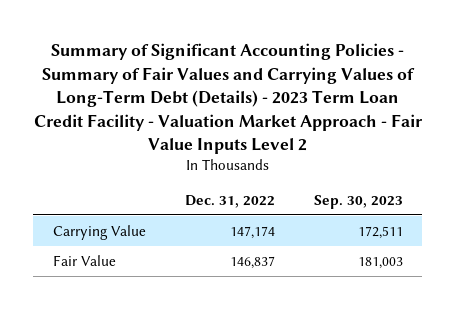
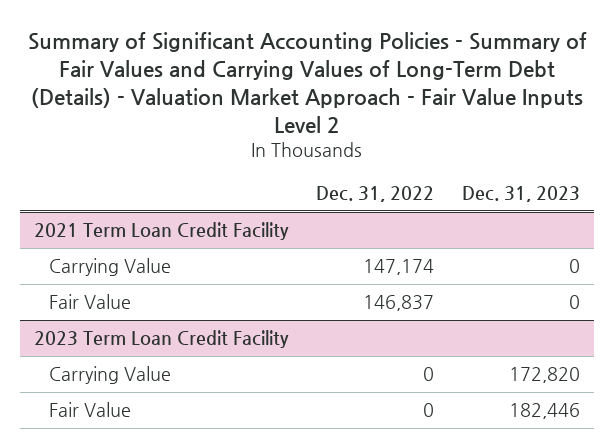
[33,43,423,154] Summary of Significant Accounting Policies - Summary of Fair Values and Carrying Values of Long-Term Debt (Details) - 2023 Term Loan Credit Facility - Valuation Market Approach - Fair Value Inputs Level 2 -> [28,31,588,134] Summary of Significant Accounting Policies - Summary of Fair Values and Carrying Values of Long-Term Debt (Details) - Valuation Market Approach - Fair Value Inputs Level 2
[313,194,403,209] Sep. 30, 2023 -> none
none -> [462,185,581,202] Dec. 31, 2023
none -> [33,222,289,241] 2021 Term Loan Credit Facility
none -> [33,330,289,349] 2023 Term Loan Credit Facility
none -> [49,366,172,385] Carrying Value
none -> [49,402,132,418] Fair Value

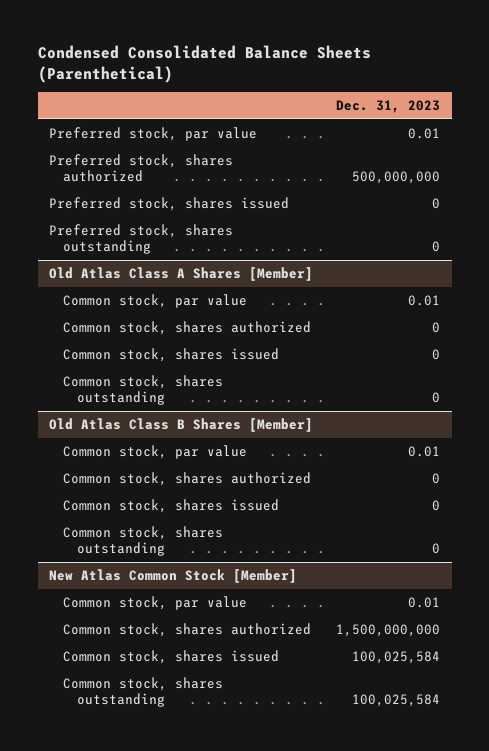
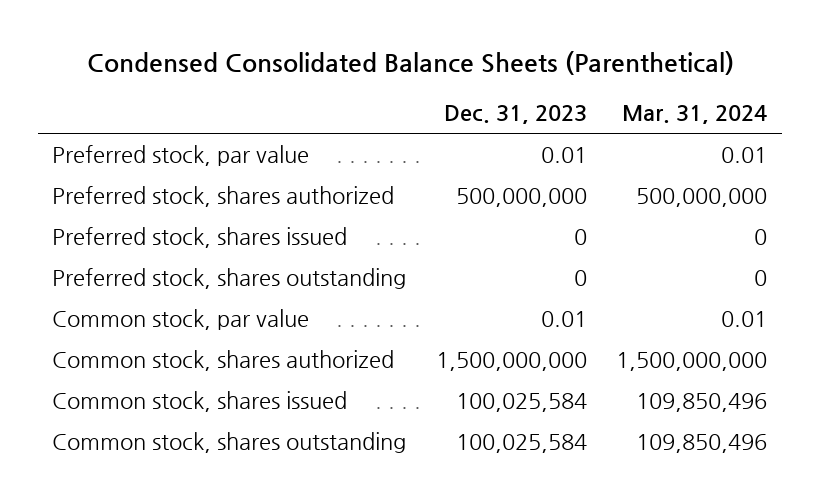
none -> [621,105,767,125] Mar. 31, 2024
[49,267,314,282] Old Atlas Class A Shares [Member] -> none
[63,321,312,336] Common stock, shares authorized -> none
[63,348,280,363] Common stock, shares issued -> none
[63,375,224,406] Common stock, shares outstanding -> none
[49,418,314,433] Old Atlas Class B Shares [Member] -> none
[63,445,248,460] Common stock, par value -> none
[63,472,312,487] Common stock, shares authorized -> none
[63,499,280,514] Common stock, shares issued -> none
[63,526,224,557] Common stock, shares outstanding -> none
[49,569,298,584] New Atlas Common Stock [Member] -> none
[63,596,248,611] Common stock, par value -> none

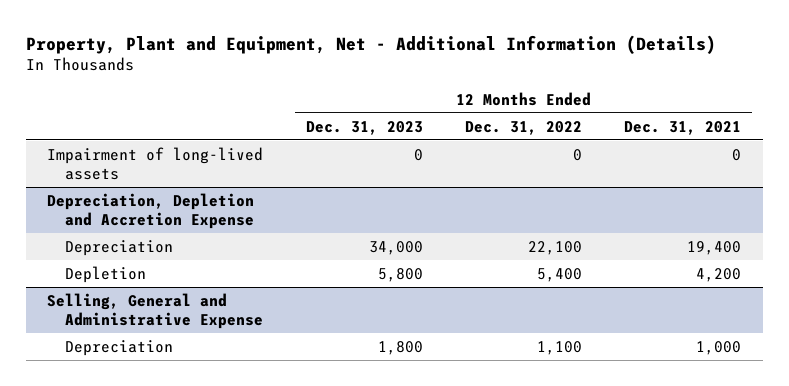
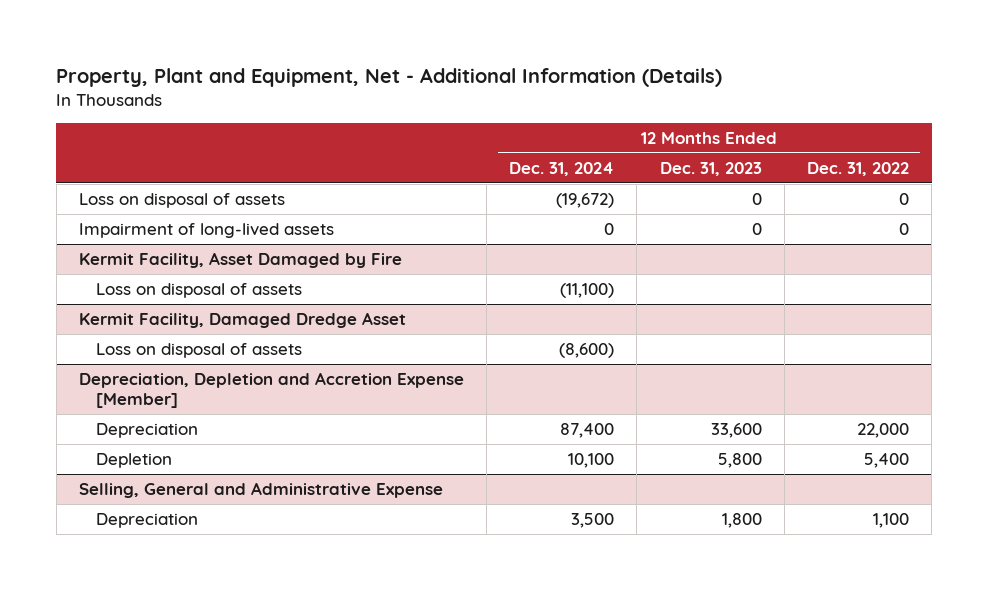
[624,120,742,135] Dec. 31, 2021 -> none
none -> [509,161,615,176] Dec. 31, 2024
none -> [78,193,285,209] Loss on disposal of assets
none -> [78,252,402,269] Kermit Facility, Asset Damaged by Fire
none -> [96,283,303,299] Loss on disposal of assets
none -> [78,312,406,329] Kermit Facility, Damaged Dredge Asset
none -> [96,343,303,359] Loss on disposal of assets
[47,192,255,229] Depreciation, Depletion and Accretion Expense -> [78,372,464,409] Depreciation, Depletion and Accretion Expense [Member]
[368,240,423,255] 34,000 -> [710,423,762,439] 33,600
[528,240,583,255] 22,100 -> [857,423,910,439] 22,000

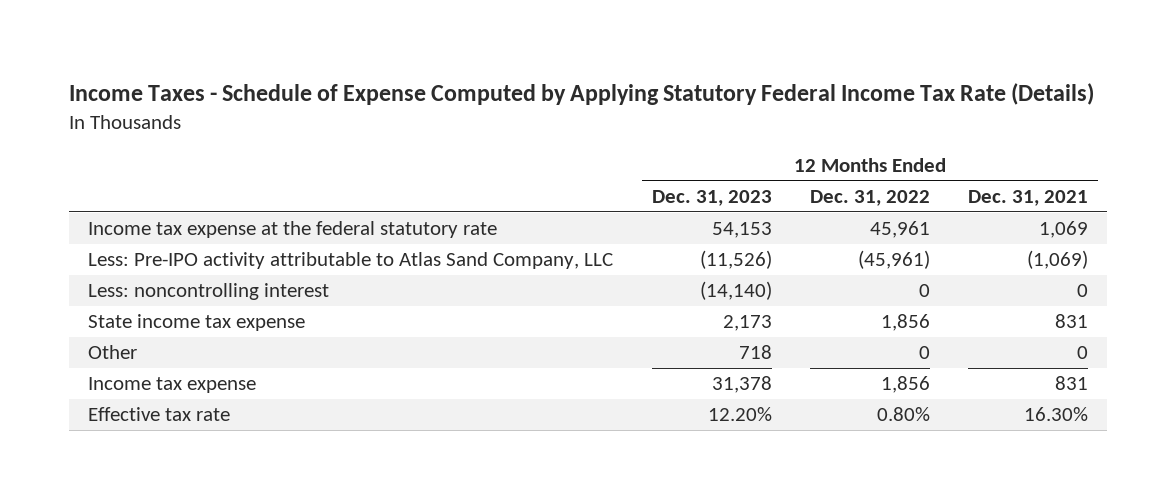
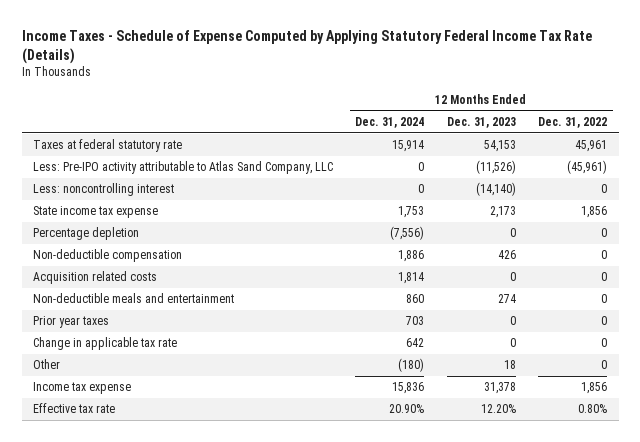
[968,189,1089,206] Dec. 31, 2021 -> none
none -> [355,116,425,128] Dec. 31, 2024
[88,221,498,239] Income tax expense at the federal statutory rate -> [32,139,182,153] Taxes at federal statutory rate
none -> [32,227,139,241] Percentage depletion
none -> [32,249,182,263] Non-deductible compensation
none -> [32,271,157,285] Acquisition related costs
none -> [32,293,234,304] Non-deductible meals and entertainment
none -> [32,316,109,329] Prior year taxes
none -> [32,337,177,351] Change in applicable tax rate
[738,345,772,360] 718 -> [503,360,516,370] 18

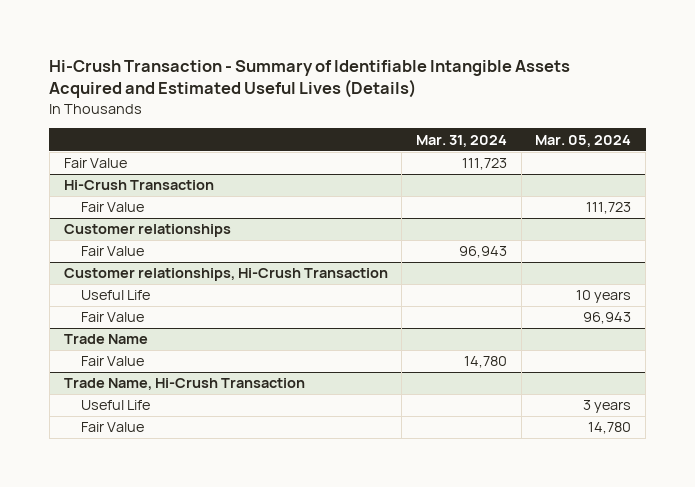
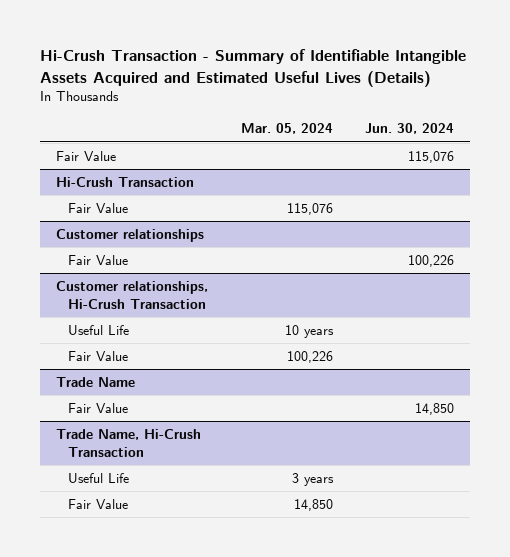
[416,134,508,147] Mar. 31, 2024 -> none
none -> [365,123,455,135] Jun. 30, 2024
[586,202,632,215] 111,723 -> [286,203,333,216] 115,076
[583,312,632,325] 96,943 -> [286,351,333,364] 100,226
[588,422,632,435] 14,780 -> [293,499,333,512] 14,850

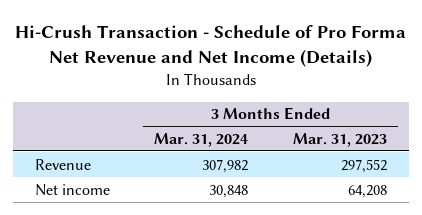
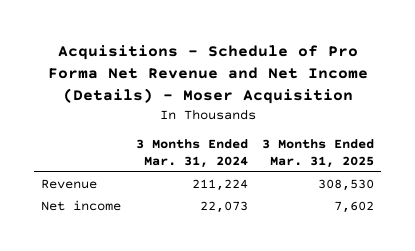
[14,25,406,68] Hi-Crush Transaction - Schedule of Pro Forma Net Revenue and Net Income (Details) -> [47,44,368,104] Acquisitions - Schedule of Pro Forma Net Revenue and Net Income (Details) - Moser Acquisition
[292,132,387,147] Mar. 31, 2023 -> none
none -> [262,139,375,169] 3 Months Ended Mar. 31, 2025
[202,158,249,173] 307,982 -> [191,179,248,192] 211,224
[209,184,249,198] 30,848 -> [199,201,248,214] 22,073

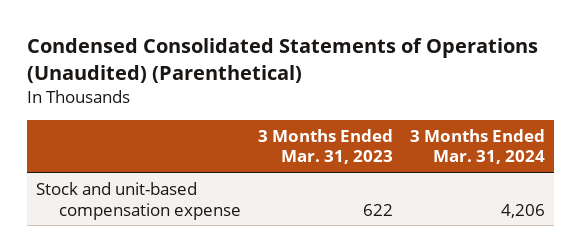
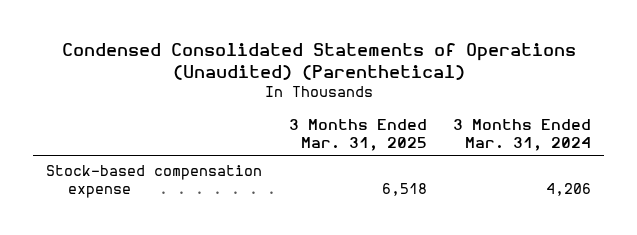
[257,128,393,165] 3 Months Ended Mar. 31, 2023 -> none
none -> [288,119,427,151] 3 Months Ended Mar. 31, 2025
[35,181,241,220] Stock and unit-based compensation expense -> [46,164,263,198] Stock-based compensation expense

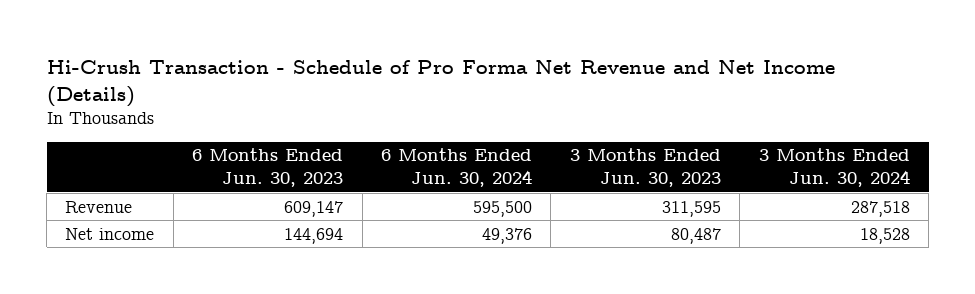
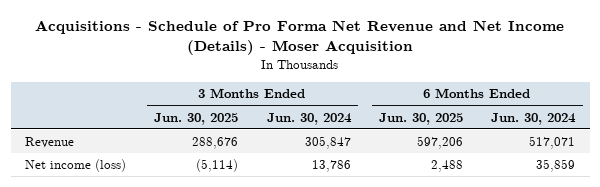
[46,59,835,107] Hi-Crush Transaction - Schedule of Pro Forma Net Revenue and Net Income (Details) -> [35,20,565,56] Acquisitions - Schedule of Pro Forma Net Revenue and Net Income (Details) - Moser Acquisition
[192,148,344,188] 6 Months Ended Jun. 30, 2023 -> none
[569,148,721,188] 3 Months Ended Jun. 30, 2023 -> none
none -> [154,112,239,125] Jun. 30, 2025
none -> [379,112,464,125] Jun. 30, 2025
[473,200,533,217] 595,500 -> [529,136,576,150] 517,071
[850,200,910,217] 287,518 -> [304,136,351,150] 305,847
[65,227,155,240] Net income -> [24,159,126,173] Net income (loss)
[482,227,533,244] 49,376 -> [536,159,576,173] 35,859
[859,227,910,244] 18,528 -> [311,160,351,173] 13,786

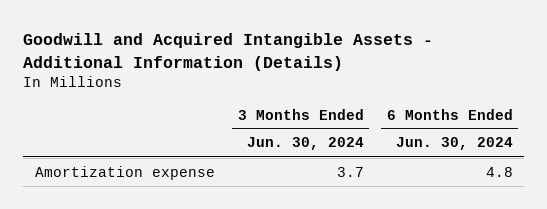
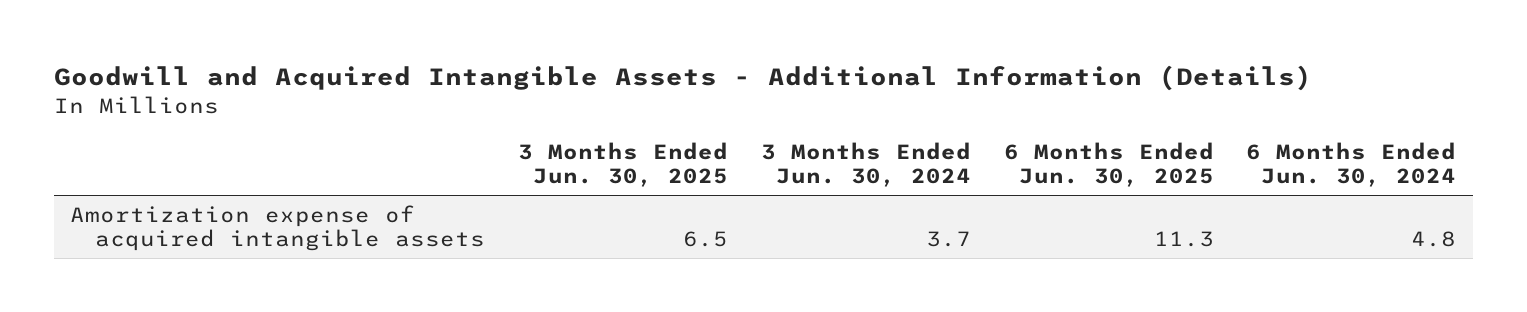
none -> [518,141,729,188] 3 Months Ended Jun. 30, 2025
none -> [1003,141,1214,188] 6 Months Ended Jun. 30, 2025
[34,165,215,180] Amortization expense -> [70,204,486,252] Amortization expense of acquired intangible assets

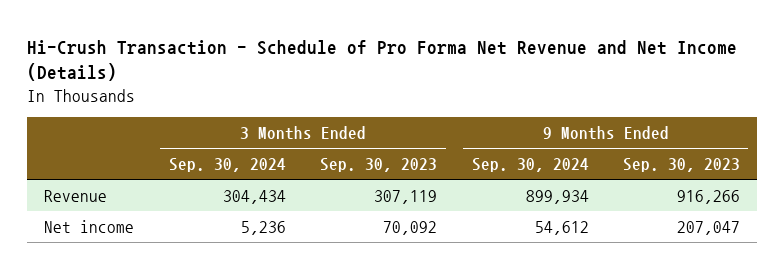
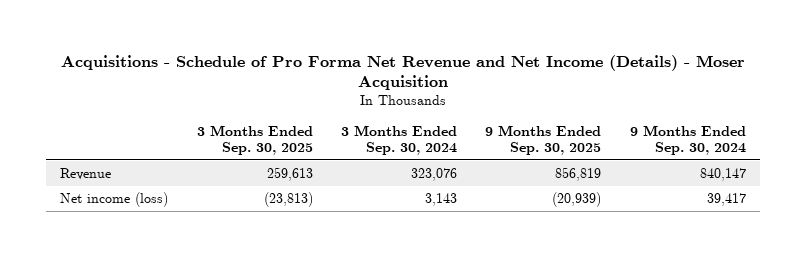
[27,39,738,82] Hi-Crush Transaction - Schedule of Pro Forma Net Revenue and Net Income (Details) -> [61,54,746,91] Acquisitions - Schedule of Pro Forma Net Revenue and Net Income (Details) - Moser Acquisition
[320,158,438,173] Sep. 30, 2023 -> none
[622,158,740,173] Sep. 30, 2023 -> none
none -> [196,124,313,155] 3 Months Ended Sep. 30, 2025
none -> [485,124,602,155] 9 Months Ended Sep. 30, 2025
[222,189,286,204] 304,434 -> [411,168,458,182] 323,076
[525,189,589,204] 899,934 -> [699,168,746,182] 840,147
[44,219,135,233] Net income -> [60,192,169,208] Net income (loss)
[240,220,286,235] 5,236 -> [425,193,458,207] 3,143
[534,220,589,235] 54,612 -> [706,193,746,207] 39,417

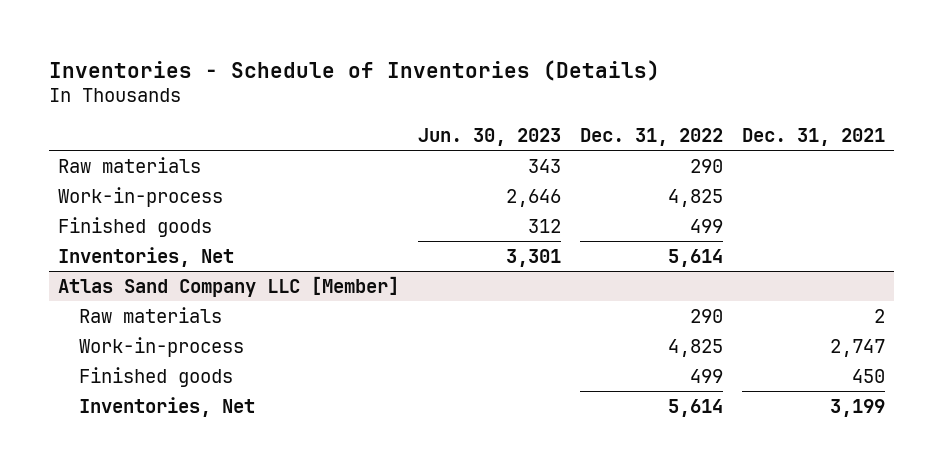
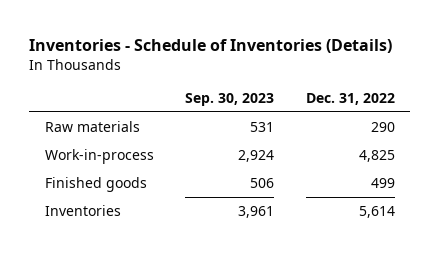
[418,128,562,147] Jun. 30, 2023 -> none
[741,128,885,147] Dec. 31, 2021 -> none
none -> [185,92,275,106] Sep. 30, 2023
[58,275,400,297] Atlas Sand Company LLC [Member] -> none
[78,306,222,323] Raw materials -> none
[78,336,244,357] Work-in-process -> none
[78,366,233,387] Finished goods -> none
[78,396,255,417] Inventories, Net -> none
[58,246,235,267] Inventories, Net -> [45,204,122,216] Inventories

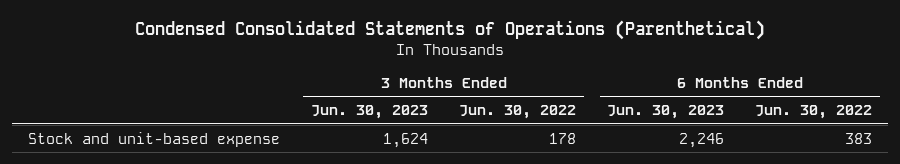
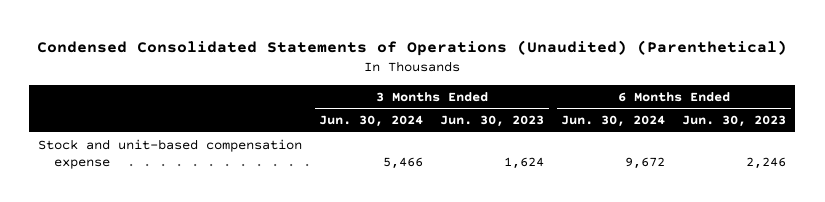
[135,20,766,41] Condensed Consolidated Statements of Operations (Parenthetical) -> [37,39,788,56] Condensed Consolidated Statements of Operations (Unaudited) (Parenthetical)
[459,105,577,120] Jun. 30, 2022 -> none
[755,105,873,120] Jun. 30, 2022 -> none
none -> [319,115,424,128] Jun. 30, 2024
none -> [561,115,666,128] Jun. 30, 2024
[27,131,280,147] Stock and unit-based expense -> [38,138,303,169] Stock and unit-based compensation expense

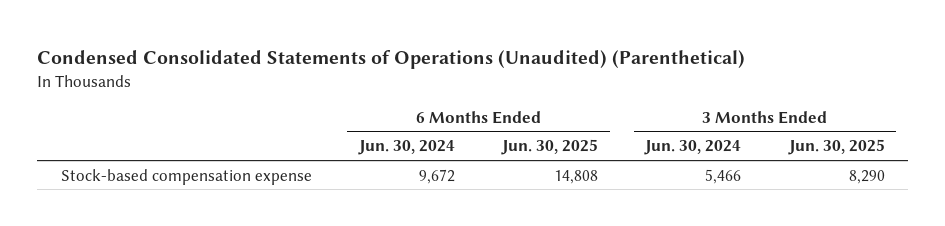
[440,115,545,128] Jun. 30, 2023 -> none
[682,115,787,128] Jun. 30, 2023 -> none
none -> [501,139,599,156] Jun. 30, 2025
none -> [787,139,885,156] Jun. 30, 2025
[38,138,303,169] Stock and unit-based compensation expense -> [60,168,312,185] Stock-based compensation expense

